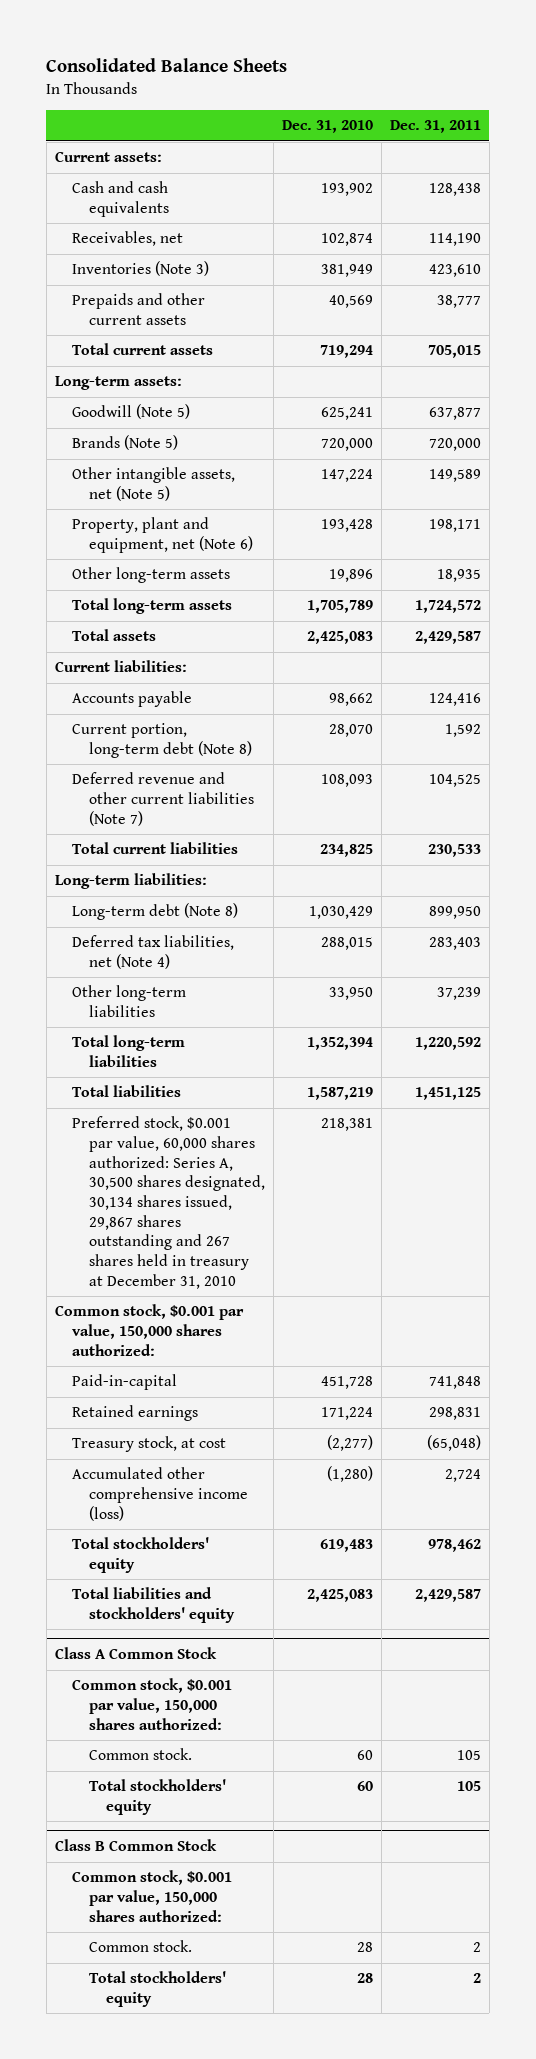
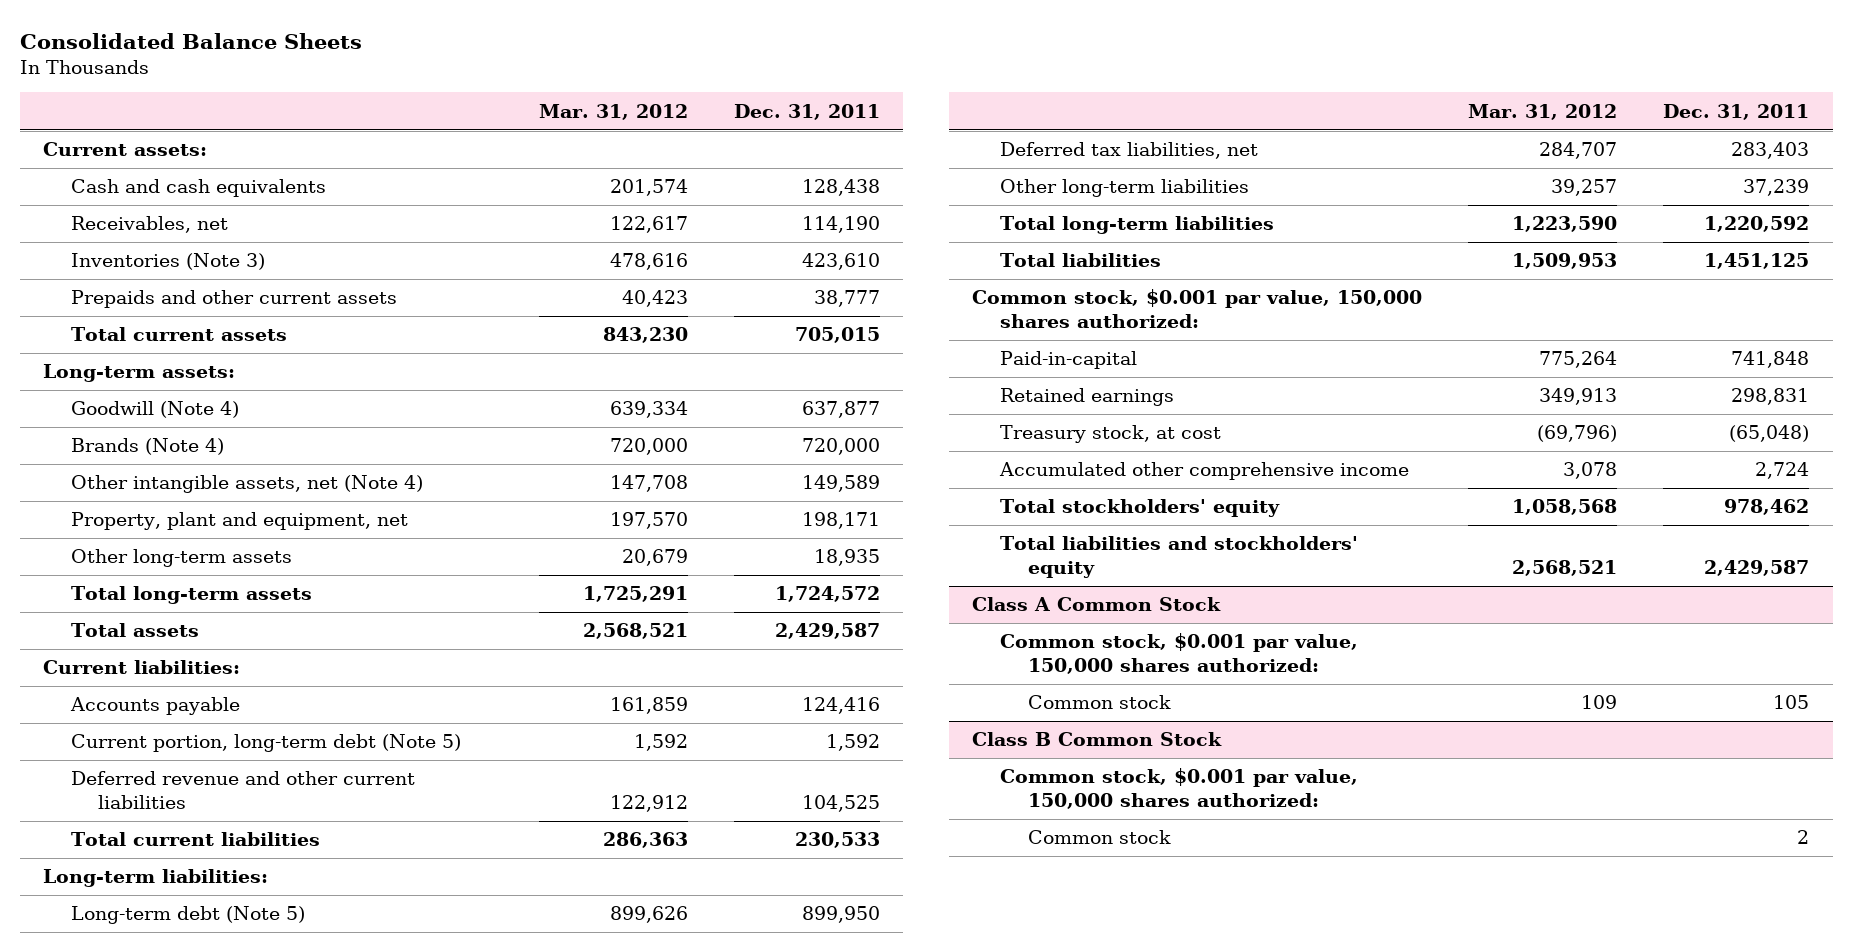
[282,120,374,134] Dec. 31, 2010 -> none
none -> [539,103,689,120] Mar. 31, 2012
[72,404,191,420] Goodwill (Note 5) -> [70,401,239,419] Goodwill (Note 4)
[72,435,179,451] Brands (Note 5) -> [70,438,224,456] Brands (Note 4)
[72,467,236,502] Other intangible assets, net (Note 5) -> [70,475,423,494] Other intangible assets, net (Note 4)
[72,517,254,554] Property, plant and equipment, net (Note 6) -> [70,512,408,531] Property, plant and equipment, net
[72,723,253,759] Current portion, long-term debt (Note 8) -> [70,734,461,753] Current portion, long-term debt (Note 5)
[72,772,255,826] Deferred revenue and other current liabilities (Note 7) -> [70,771,415,809] Deferred revenue and other current liabilities
[72,903,239,921] Long-term debt (Note 8) -> [70,906,305,925] Long-term debt (Note 5)
[72,935,235,970] Deferred tax liabilities, net (Note 4) -> [1000,142,1259,160] Deferred tax liabilities, net
[72,1116,266,1289] Preferred stock, $0.001 par value, 60,000 shares authorized: Series A, 30,500 shares designated, 30,134 shares issued, 29,867 shares outstanding and 267 shares held in treasury at December 31, 2010 -> none
[72,1467,249,1521] Accumulated other comprehensive income (loss) -> [999,462,1410,481] Accumulated other comprehensive income
[89,1779,227,1816] Total stockholders' equity -> none
[89,1748,193,1761] Common stock. -> [1027,695,1171,710] Common stock
[89,1971,227,2008] Total stockholders' equity -> none
[89,1940,193,1953] Common stock. -> [1027,830,1171,845] Common stock

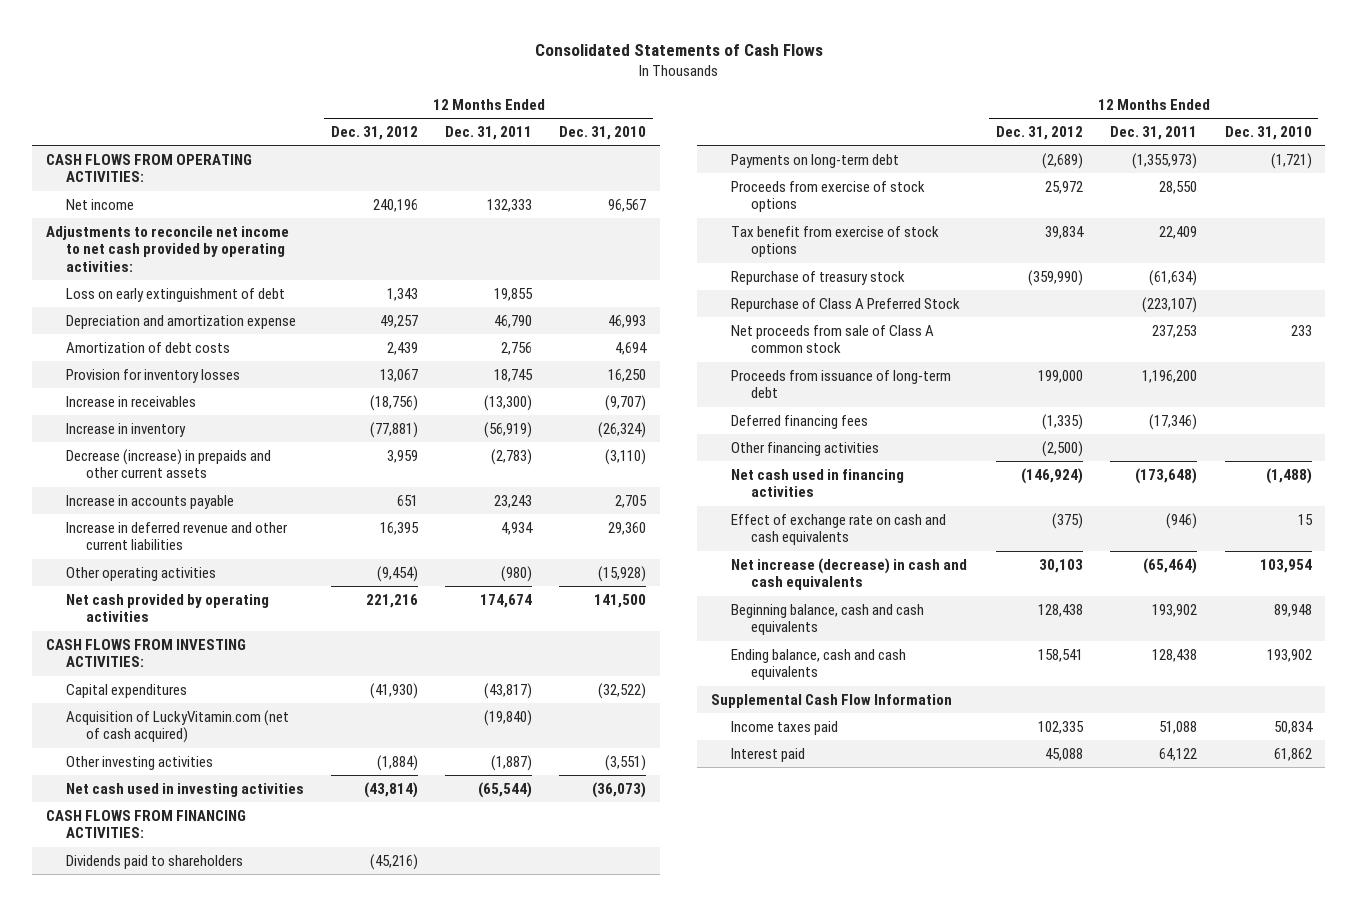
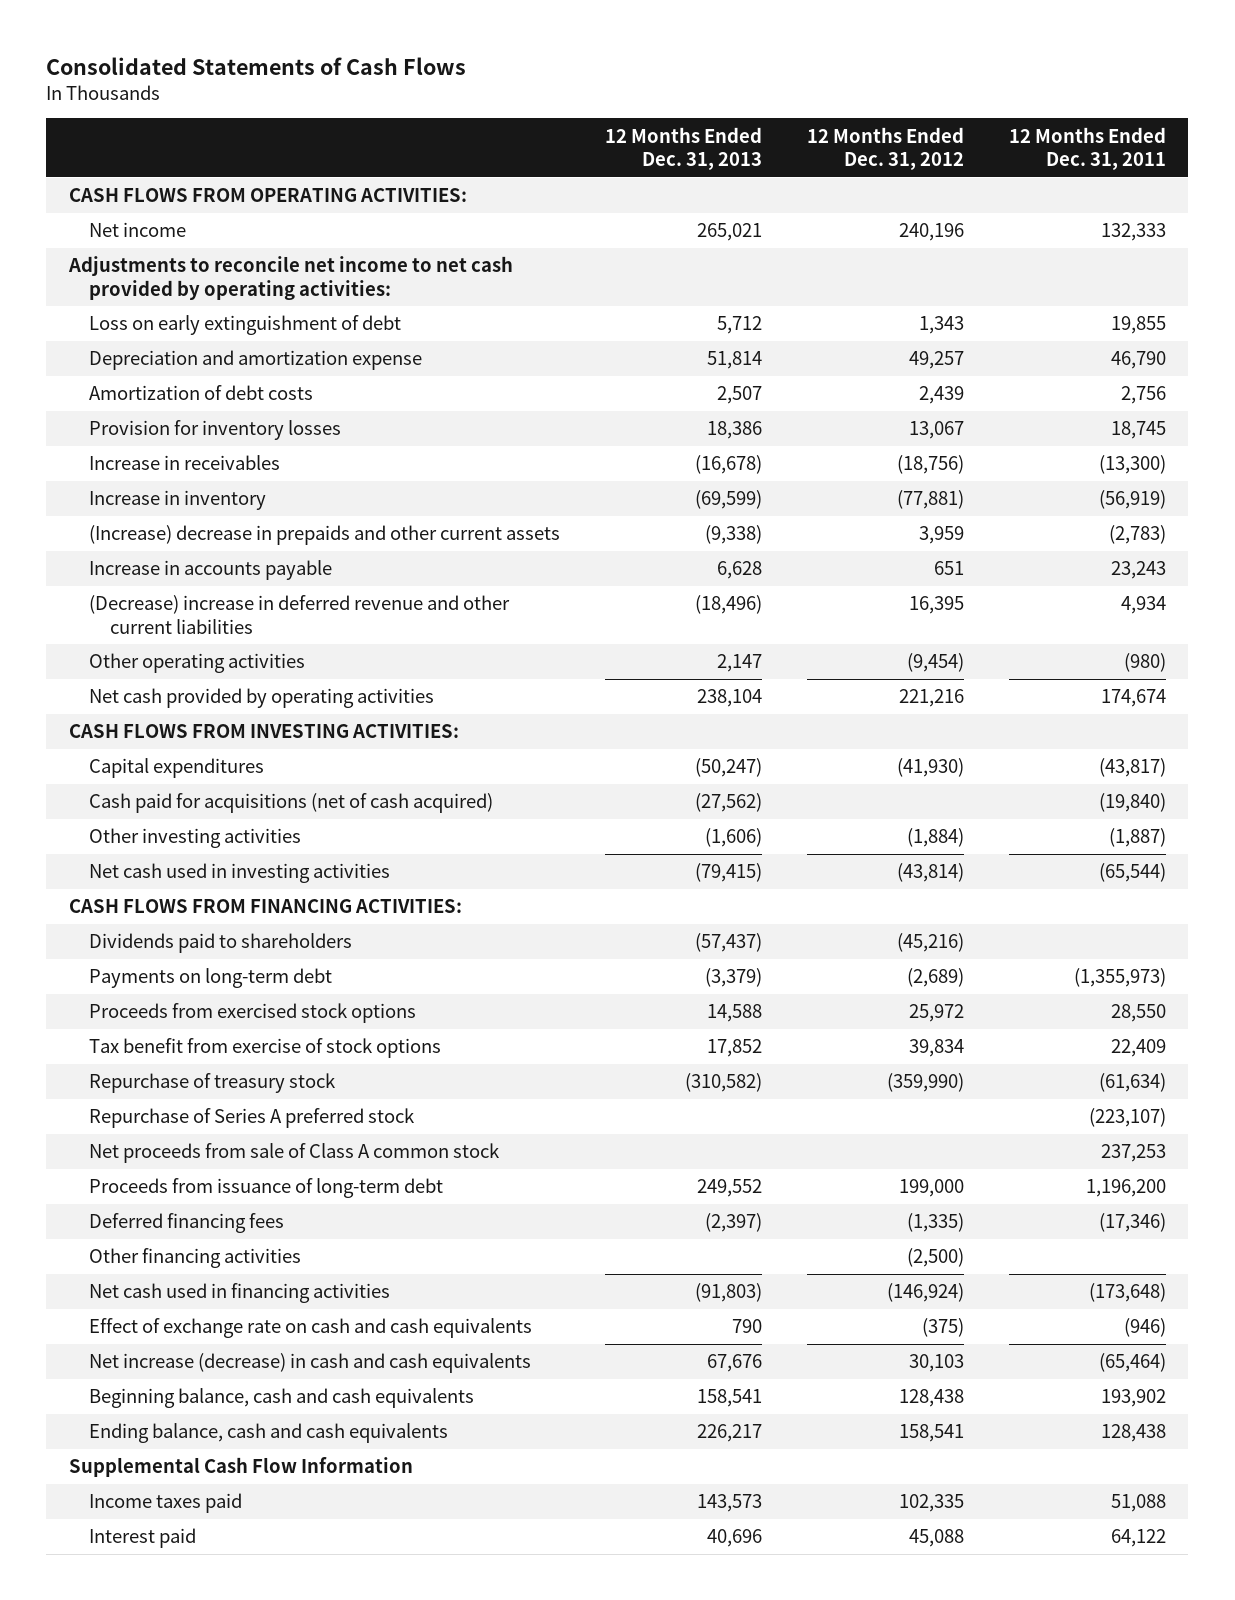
[559,126,647,141] Dec. 31, 2010 -> none
none -> [605,126,763,170] 12 Months Ended Dec. 31, 2013
[65,448,271,479] Decrease (increase) in prepaids and other current assets -> [89,525,561,546] (Increase) decrease in prepaids and other current assets
[65,521,288,551] Increase in deferred revenue and other current liabilities -> [89,595,511,634] (Decrease) increase in deferred revenue and other current liabilities
[65,709,289,744] Acquisition of LuckyVitamin.com (net of cash acquired) -> [89,793,494,814] Cash paid for acquisitions (net of cash acquired)
[731,180,926,213] Proceeds from exercise of stock options -> [89,1003,417,1024] Proceeds from exercised stock options
[731,297,961,312] Repurchase of Class A Preferred Stock -> [89,1108,416,1129] Repurchase of Series A preferred stock

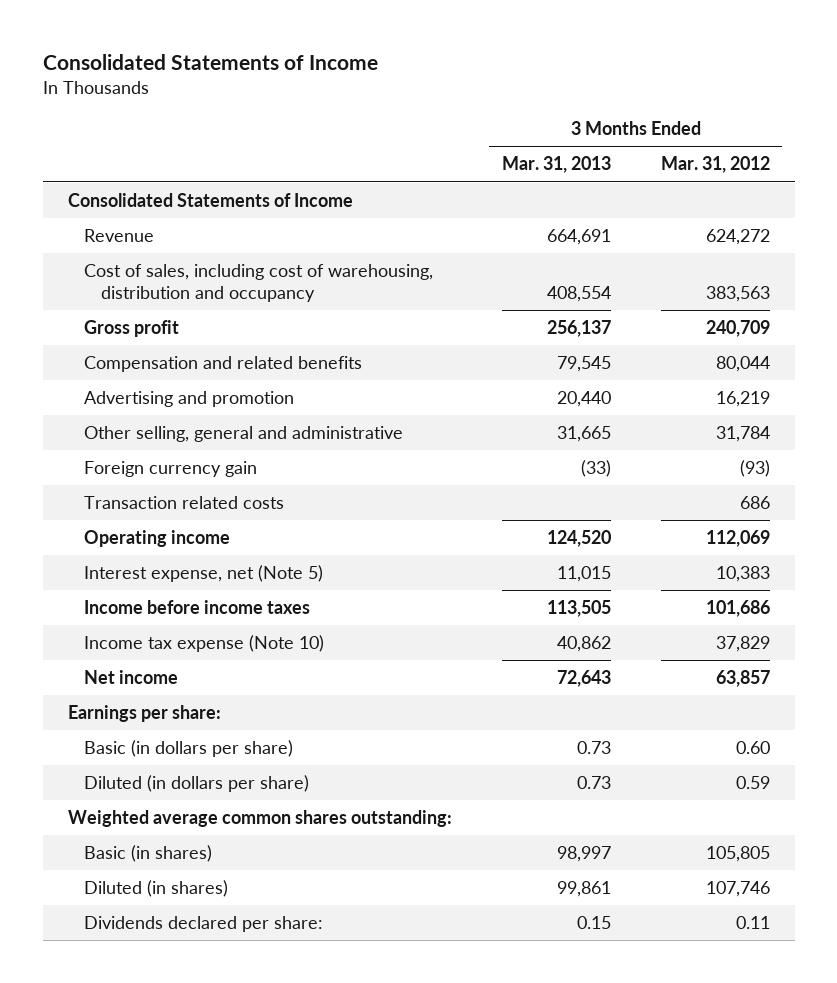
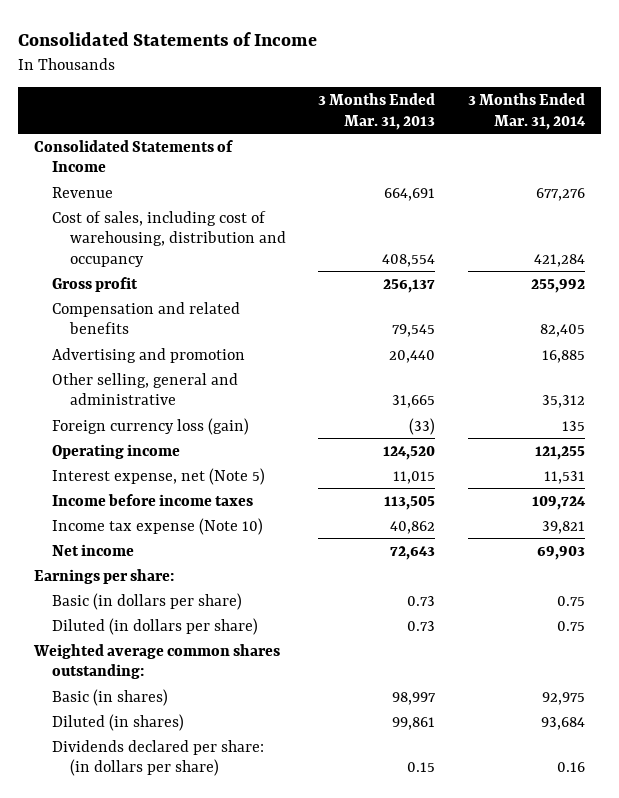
[660,156,770,174] Mar. 31, 2012 -> none
none -> [467,93,586,130] 3 Months Ended Mar. 31, 2014
[84,495,285,509] Transaction related costs -> none
[84,460,258,477] Foreign currency gain -> [52,417,250,435] Foreign currency loss (gain)
[84,915,324,932] Dividends declared per share: -> [52,739,265,777] Dividends declared per share: (in dollars per share)

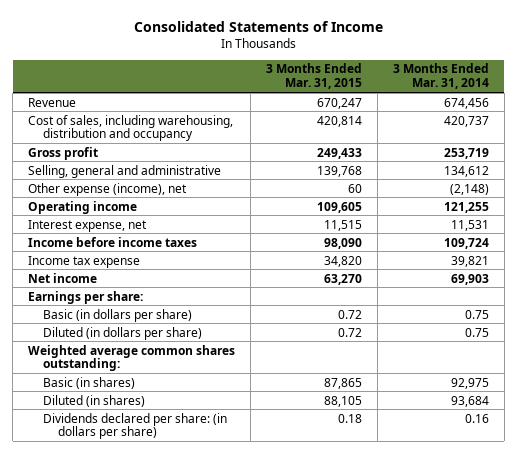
[318,93,436,130] 3 Months Ended Mar. 31, 2013 -> none
none -> [266,63,363,90] 3 Months Ended Mar. 31, 2015
[34,139,234,173] Consolidated Statements of Income -> none
[52,301,241,335] Compensation and related benefits -> none
[52,347,246,363] Advertising and promotion -> none
[52,417,250,435] Foreign currency loss (gain) -> none
[535,187,585,201] 677,276 -> [443,97,489,109] 674,456
[52,210,287,267] Cost of sales, including cost of warehousing, distribution and occupancy -> [28,114,234,142] Cost of sales, including warehousing, distribution and occupancy
[533,253,585,267] 421,284 -> [443,115,489,127] 420,737
[530,278,585,293] 255,992 -> [443,147,489,159] 253,719
[52,372,239,406] Other selling, general and administrative -> [28,164,222,178] Selling, general and administrative
[541,395,585,409] 35,312 -> [443,165,489,177] 134,612
none -> [28,182,188,196] Other expense (income), net
[52,467,266,485] Interest expense, net (Note 5) -> [28,219,148,232] Interest expense, net
[52,517,264,535] Income tax expense (Note 10) -> [28,255,141,268] Income tax expense

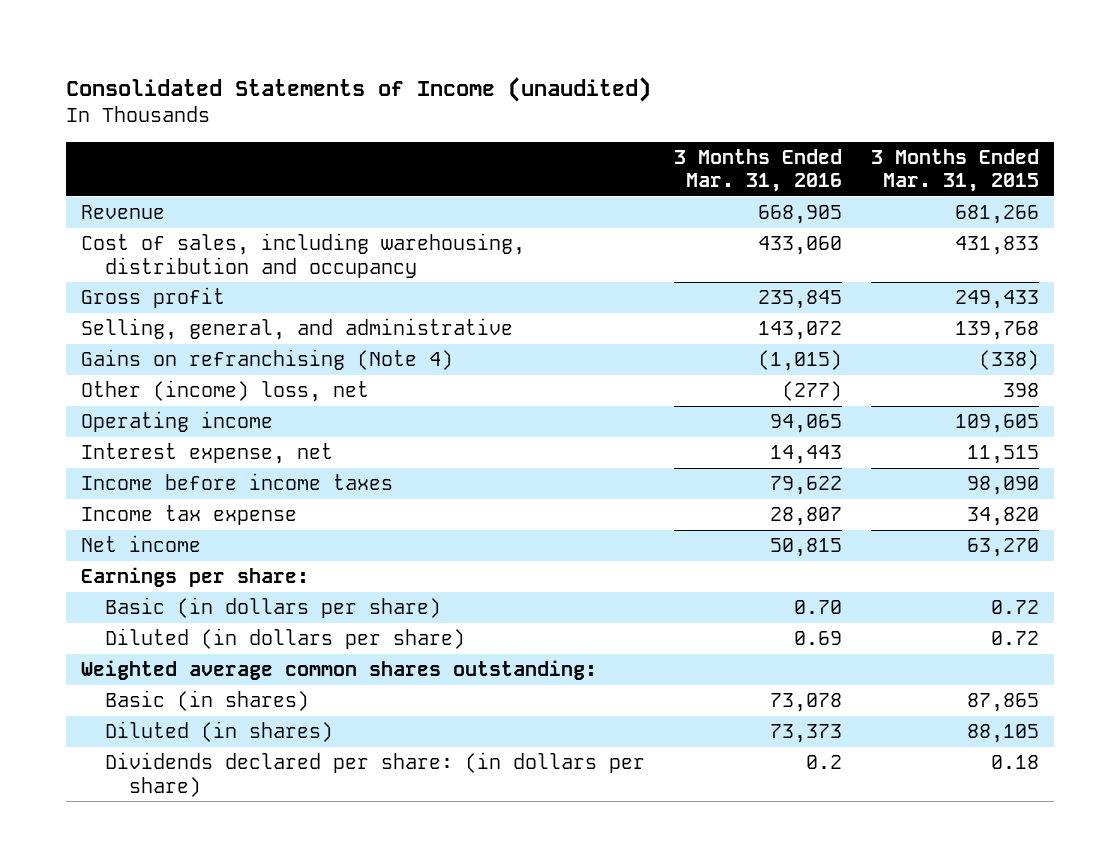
[133,20,383,32] Consolidated Statements of Income -> [66,77,652,103] Consolidated Statements of Income (unaudited)
[392,63,489,90] 3 Months Ended Mar. 31, 2014 -> none
none -> [674,148,843,193] 3 Months Ended Mar. 31, 2016
[317,97,363,109] 670,247 -> [955,205,1040,225] 681,266
[317,115,363,127] 420,814 -> [955,236,1040,256] 431,833
[28,164,222,178] Selling, general and administrative -> [80,318,513,341] Selling, general, and administrative
none -> [80,349,453,371] Gains on refranchising (Note 4)
[28,182,188,196] Other expense (income), net -> [80,380,369,403] Other (income) loss, net
[348,183,363,193] 60 -> [1003,383,1040,398] 398

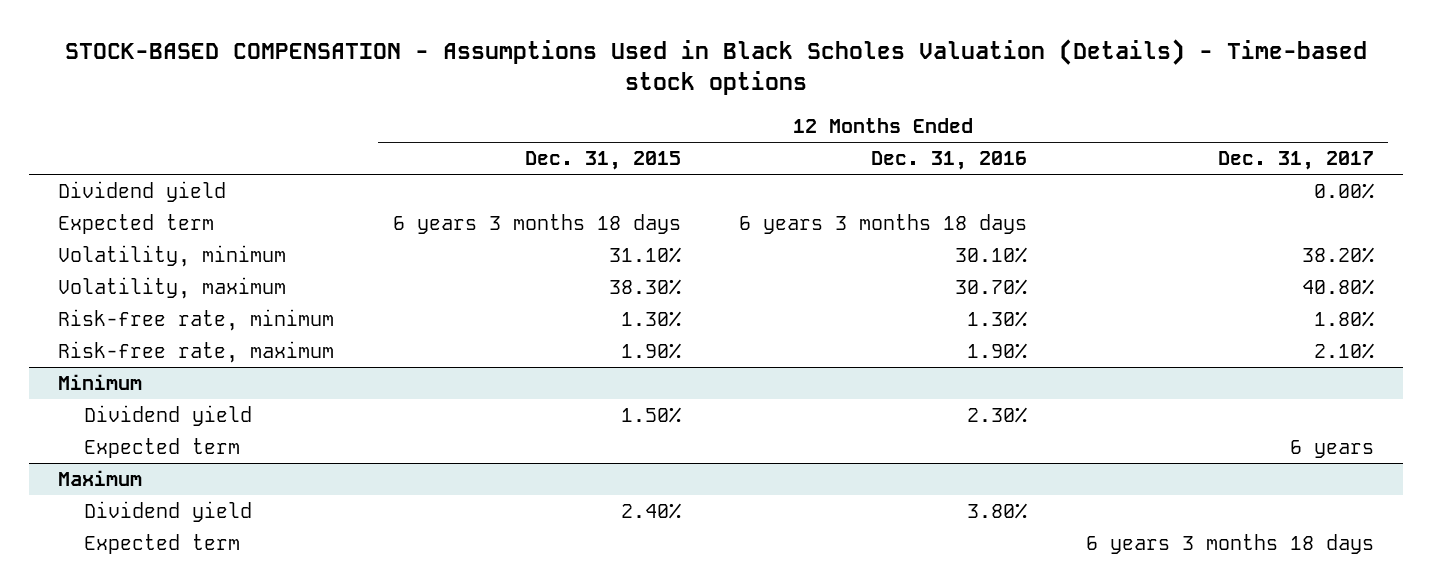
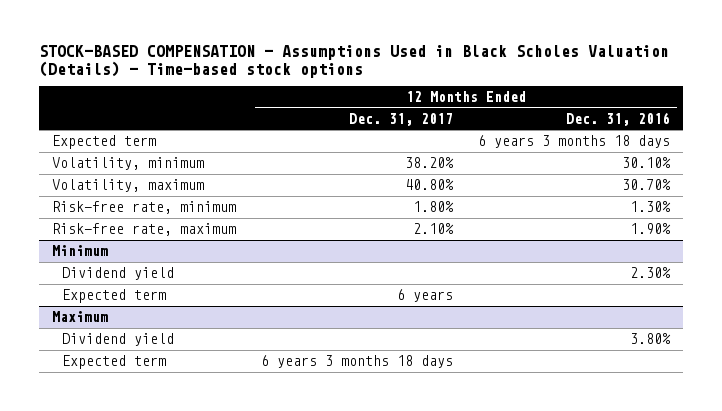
[524,151,681,171] Dec. 31, 2015 -> none
[57,181,226,203] Dividend yield -> none

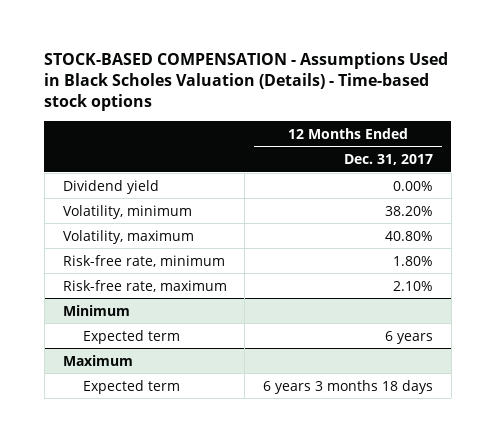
[566,111,671,126] Dec. 31, 2016 -> none
[51,135,156,150] Expected term -> none
none -> [62,179,159,194] Dividend yield
[62,267,175,281] Dividend yield -> none
[62,333,175,347] Dividend yield -> none

